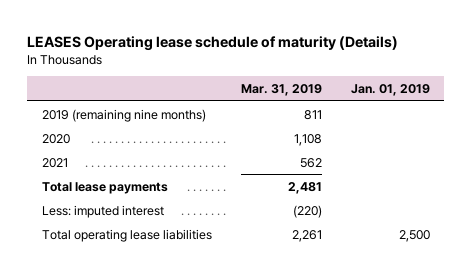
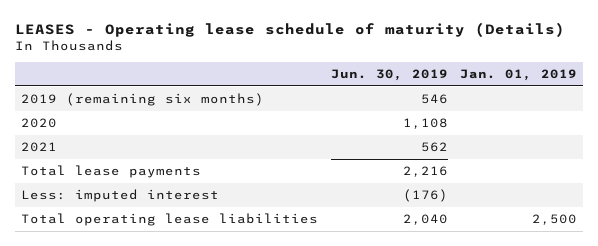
[27,35,399,51] LEASES Operating lease schedule of maturity (Details) -> [14,21,565,37] LEASES - Operating lease schedule of maturity (Details)
[240,84,322,97] Mar. 31, 2019 -> none
none -> [330,68,448,81] Jun. 30, 2019
[41,108,206,122] 2019 (remaining nine months) -> [21,93,265,107] 2019 (remaining six months)

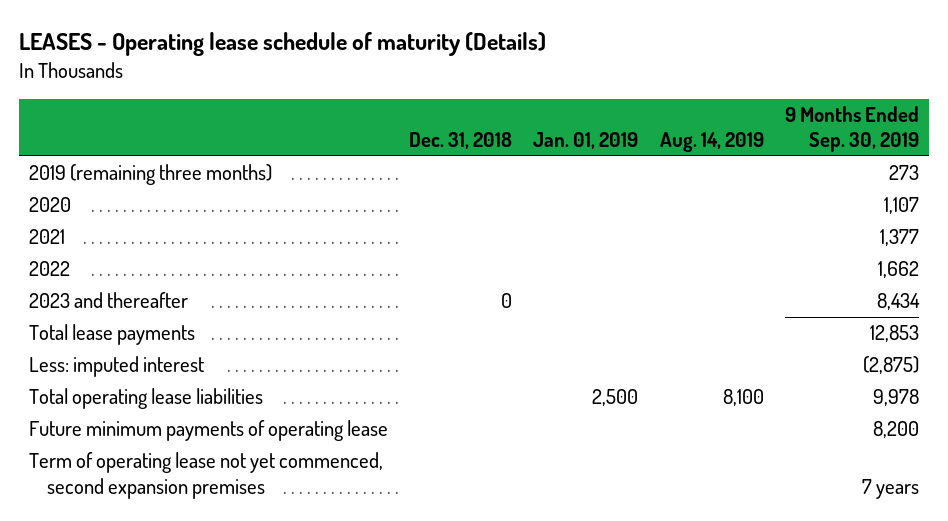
[330,68,448,81] Jun. 30, 2019 -> none
none -> [409,132,513,150] Dec. 31, 2018
none -> [659,132,764,153] Aug. 14, 2019
none -> [784,105,919,153] 9 Months Ended Sep. 30, 2019
[21,93,265,107] 2019 (remaining six months) -> [29,164,273,186] 2019 (remaining three months)
none -> [29,261,71,277] 2022
none -> [29,292,189,309] 2023 and thereafter
none -> [29,420,389,442] Future minimum payments of operating lease
none -> [29,452,384,499] Term of operating lease not yet commenced, second expansion premises

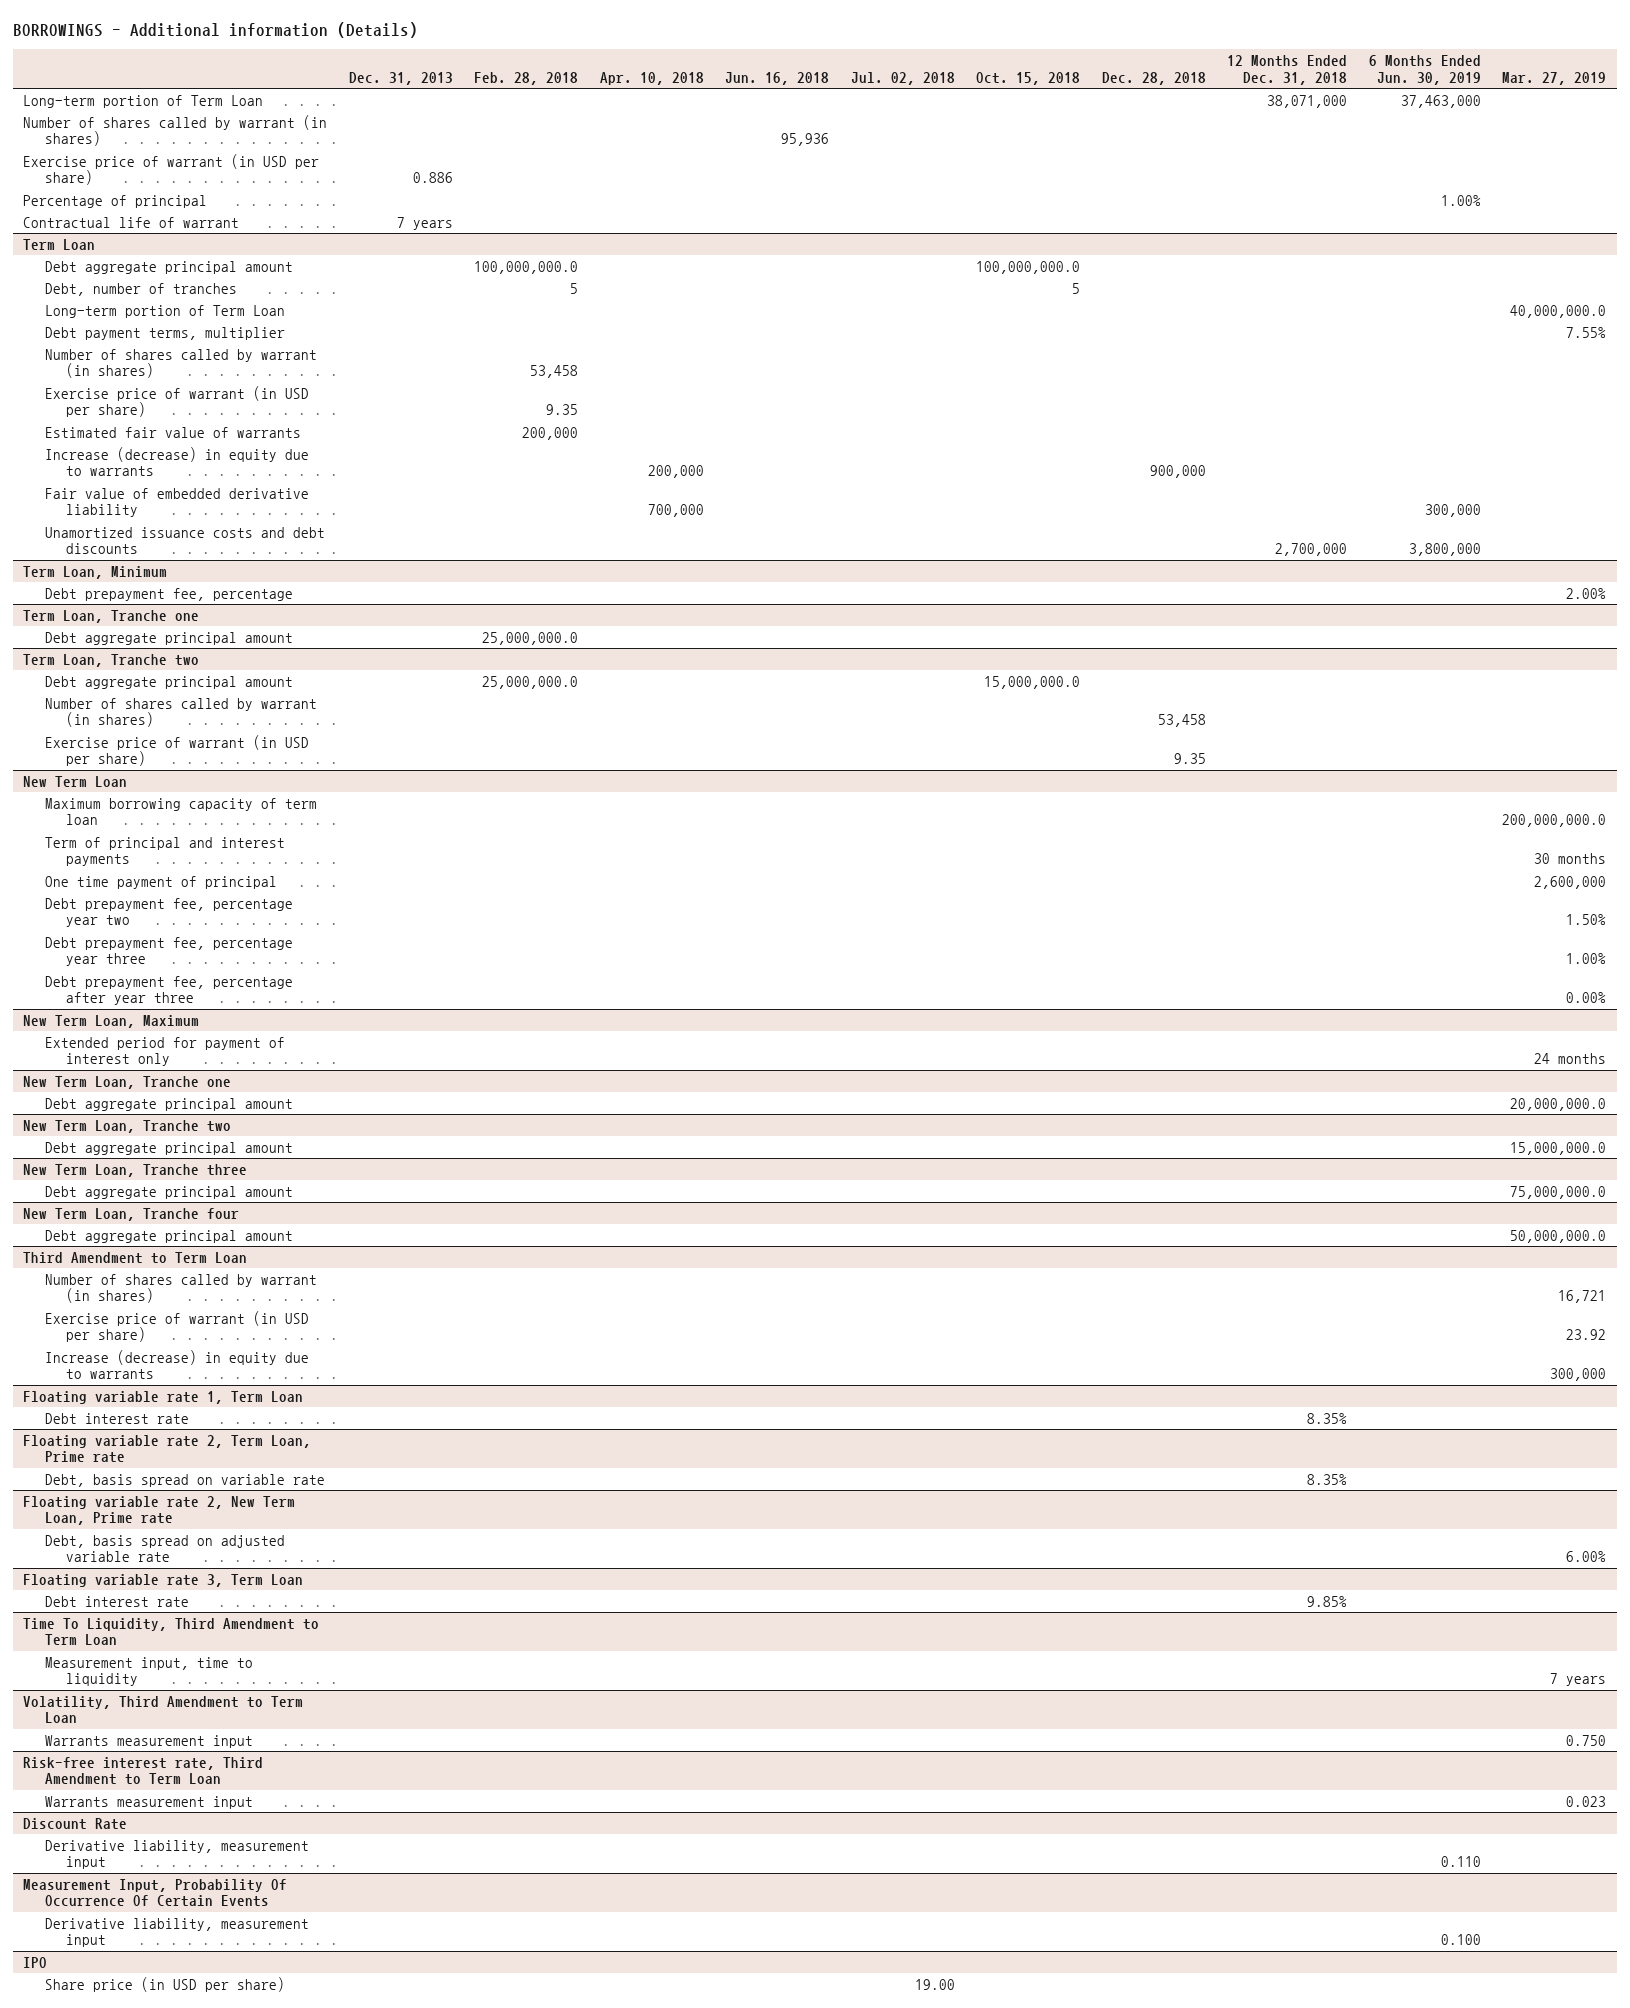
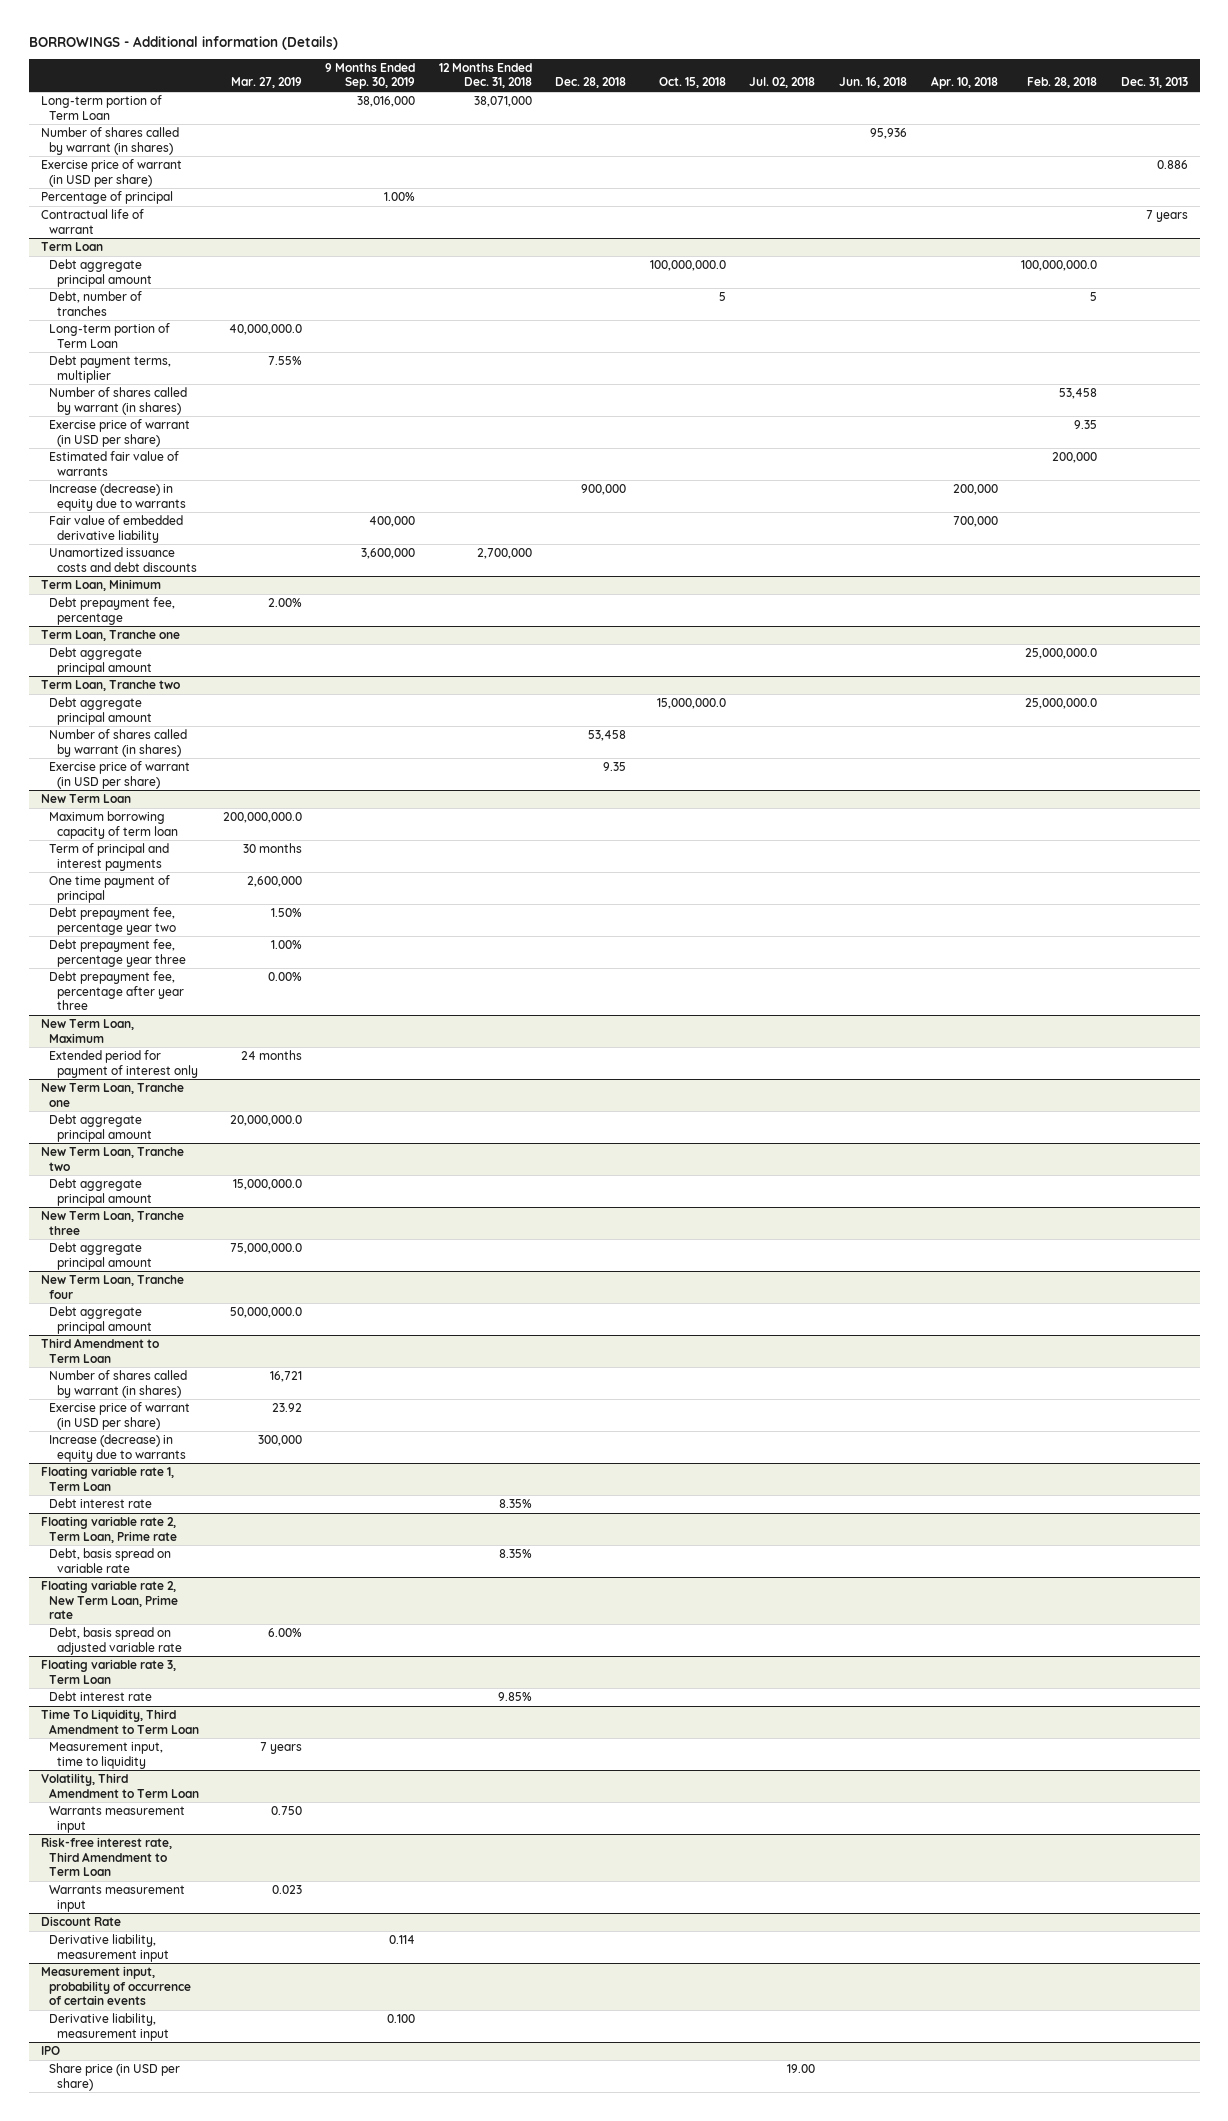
[1368,54,1481,85] 6 Months Ended Jun. 30, 2019 -> none
none -> [325,62,416,90] 9 Months Ended Sep. 30, 2019
[23,1878,288,1908] Measurement Input, Probability Of Occurrence Of Certain Events -> [40,1966,191,2005] Measurement input, probability of occurrence of certain events

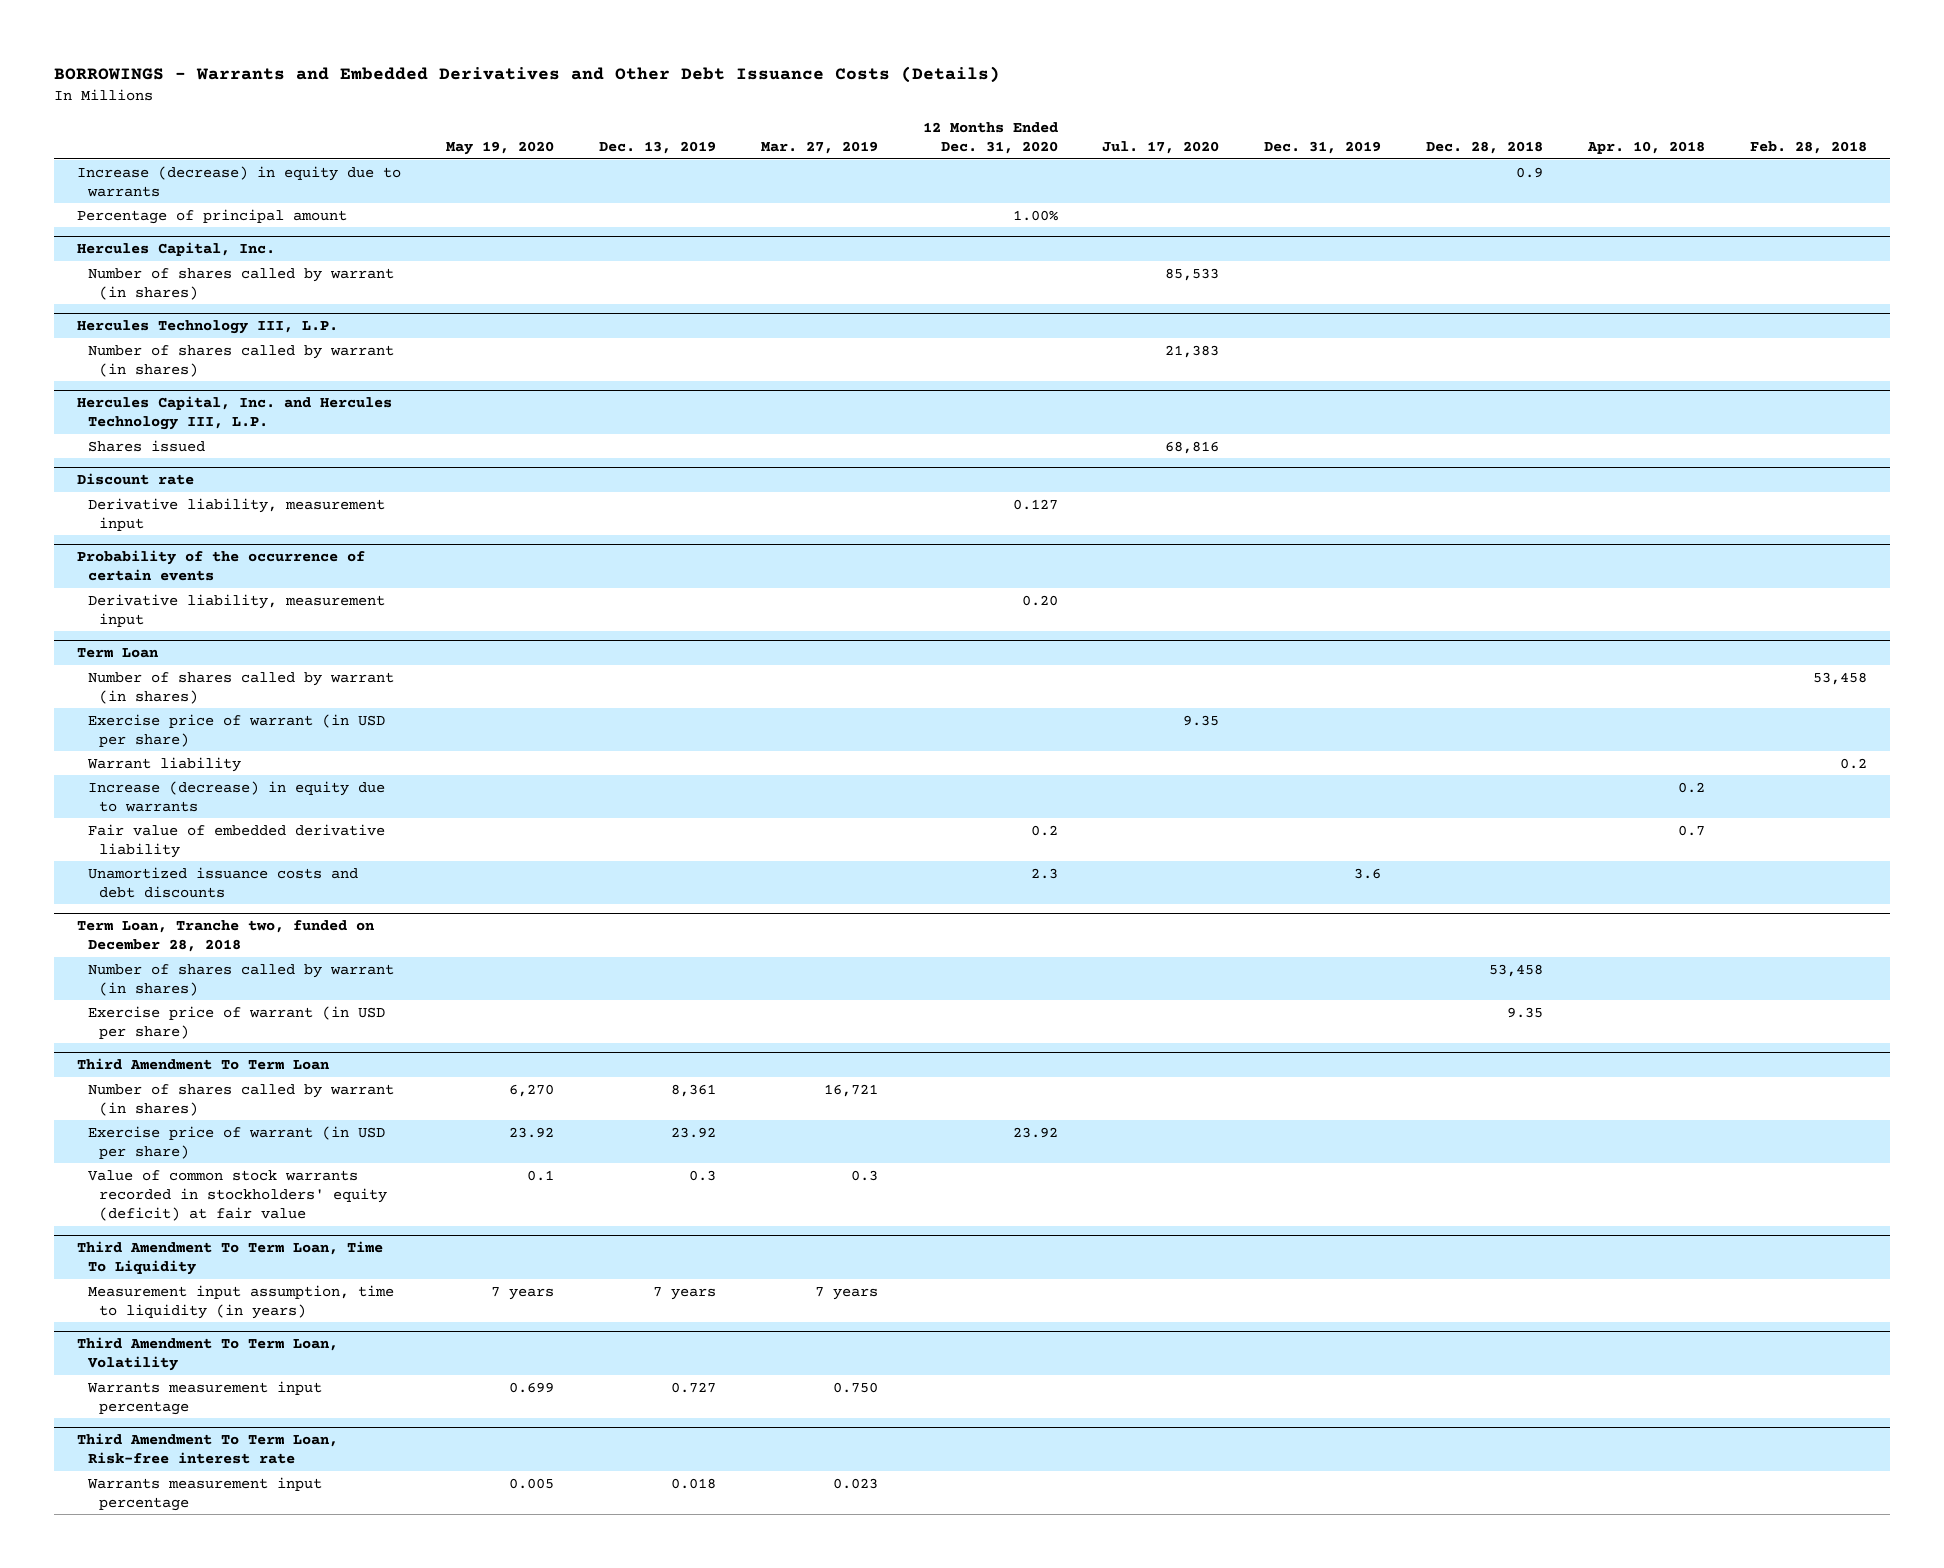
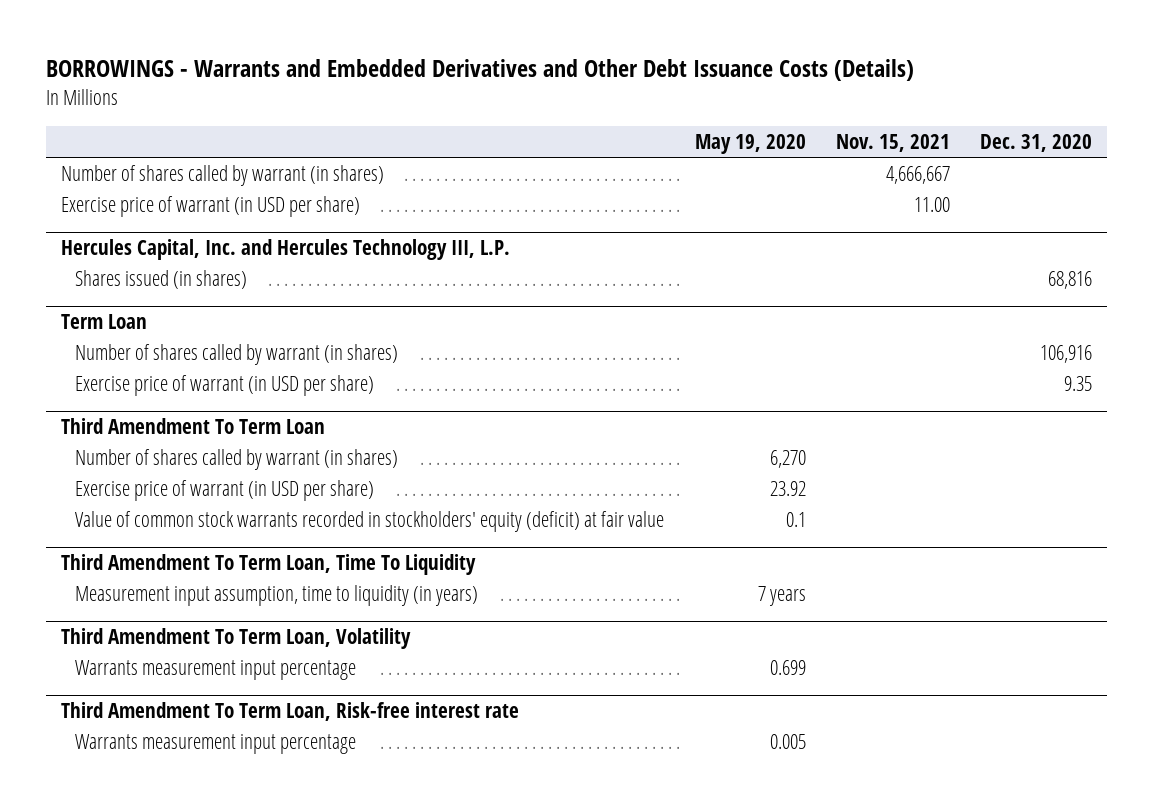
[598,141,716,155] Dec. 13, 2019 -> none
[760,141,878,155] Mar. 27, 2019 -> none
[922,121,1058,155] 12 Months Ended Dec. 31, 2020 -> none
[1102,141,1220,155] Jul. 17, 2020 -> none
[1264,141,1382,155] Dec. 31, 2019 -> none
[1426,141,1544,155] Dec. 28, 2018 -> none
[1587,141,1706,155] Apr. 10, 2018 -> none
[1750,141,1868,155] Feb. 28, 2018 -> none
none -> [836,133,951,152] Nov. 15, 2021
none -> [980,133,1093,152] Dec. 31, 2020
[76,165,401,197] Increase (decrease) in equity due to warrants -> none
[76,208,347,224] Percentage of principal amount -> none
[76,242,275,257] Hercules Capital, Inc. -> none
[88,267,395,300] Number of shares called by warrant (in shares) -> none
[76,320,338,335] Hercules Technology III, L.P. -> none
[88,344,395,377] Number of shares called by warrant (in shares) -> none
none -> [60,164,384,186] Number of shares called by warrant (in shares)
none -> [60,195,360,217] Exercise price of warrant (in USD per share)
[76,473,194,486] Discount rate -> none
[88,497,386,531] Derivative liability, measurement input -> none
[76,550,365,582] Probability of the occurrence of certain events -> none
[88,593,386,627] Derivative liability, measurement input -> none
[88,439,206,452] Shares issued -> [75,269,248,289] Shares issued (in shares)
[87,756,242,772] Warrant liability -> none
[88,780,386,812] Increase (decrease) in equity due to warrants -> none
[88,823,386,858] Fair value of embedded derivative liability -> none
[88,866,359,898] Unamortized issuance costs and debt discounts -> none
[76,920,375,953] Term Loan, Tranche two, funded on December 28, 2018 -> none
[88,963,395,996] Number of shares called by warrant (in shares) -> none
[88,1005,386,1039] Exercise price of warrant (in USD per share) -> none

